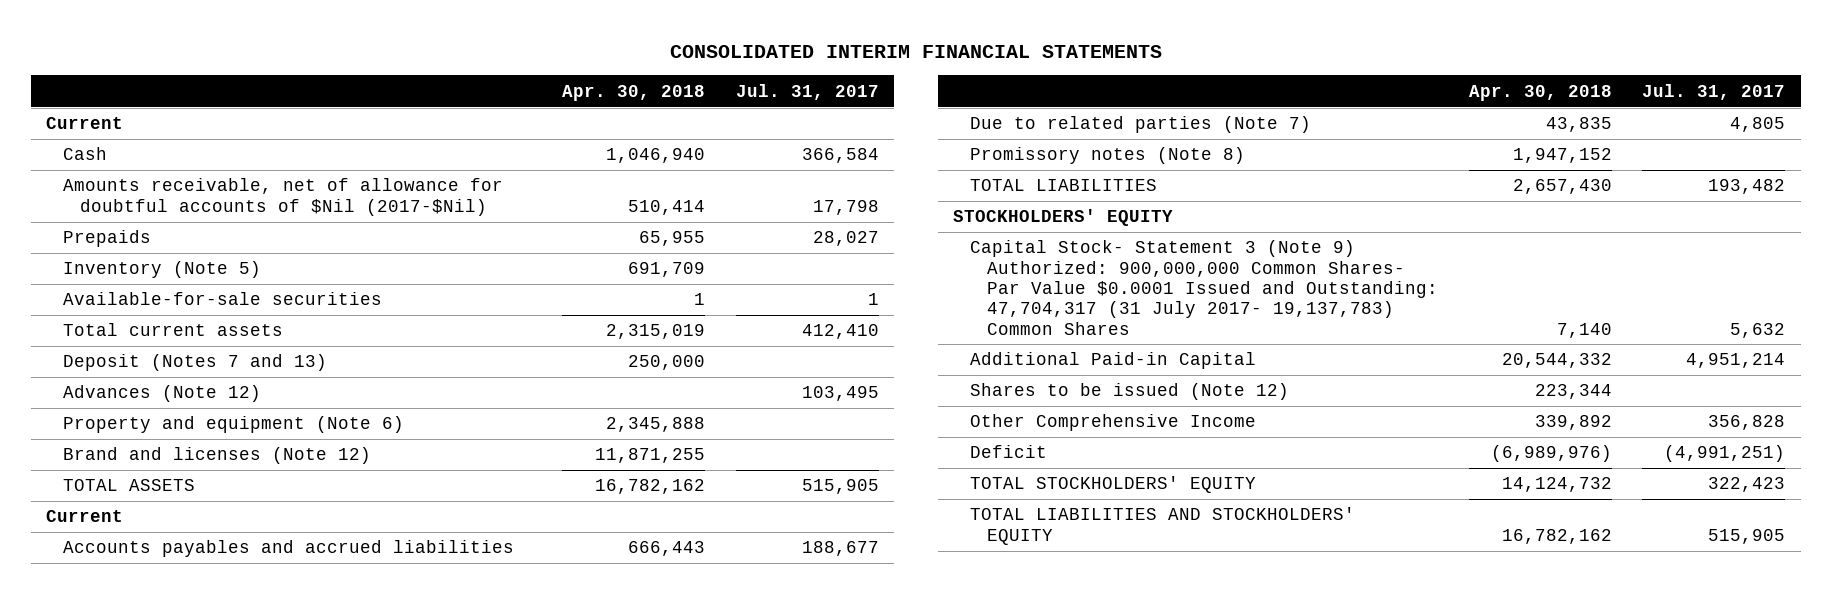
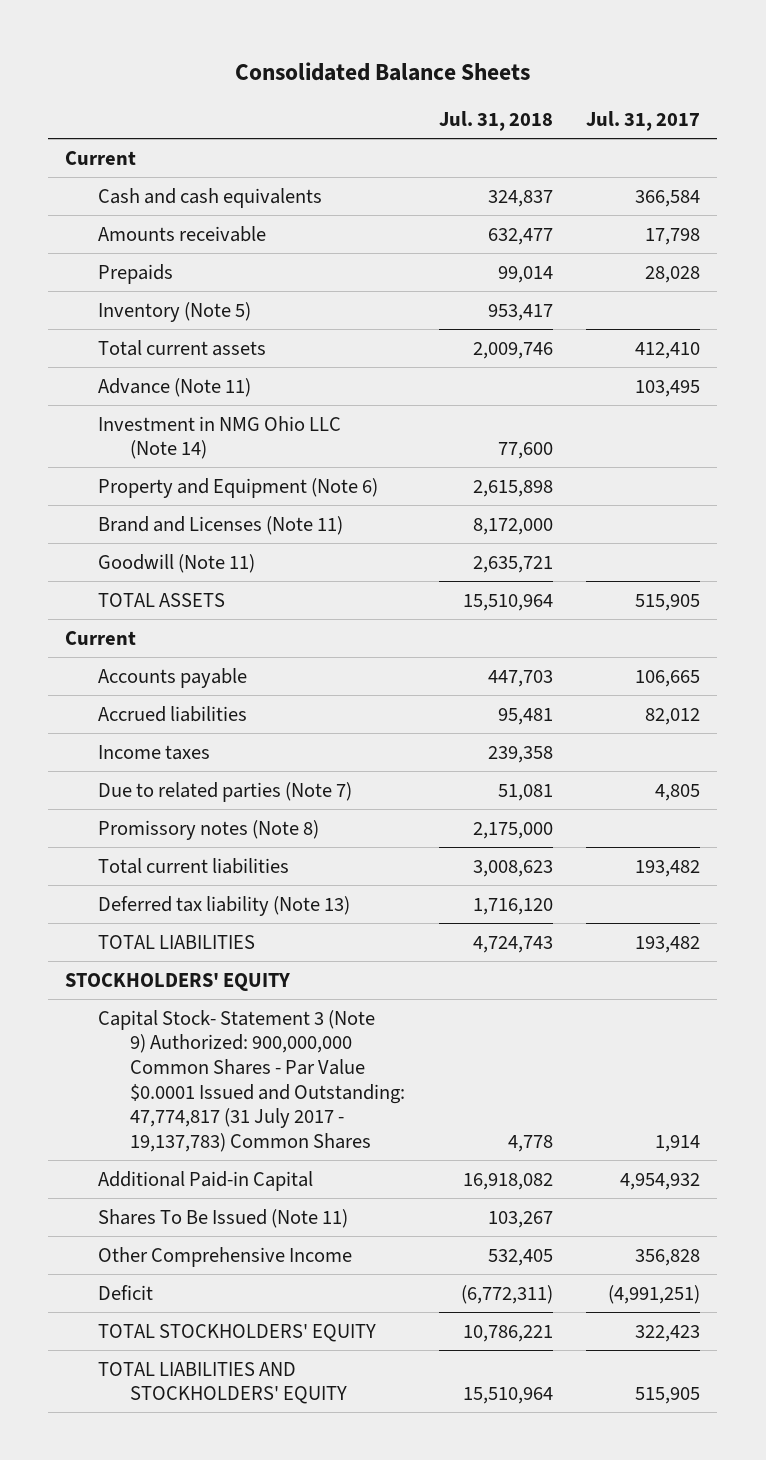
[669,44,1162,58] CONSOLIDATED INTERIM FINANCIAL STATEMENTS -> [234,62,530,82] Consolidated Balance Sheets
[561,84,705,101] Apr. 30, 2018 -> none
none -> [438,111,553,132] Jul. 31, 2018
[62,147,107,161] Cash -> [97,187,322,208] Cash and cash equivalents
[62,178,503,216] Amounts receivable, net of allowance for doubtful accounts of $Nil (2017-$Nil) -> [97,225,266,242] Amounts receivable
[812,231,879,247] 28,027 -> [645,265,701,283] 28,028
[62,292,382,306] Available-for-sale securities -> none
[62,354,327,372] Deposit (Notes 7 and 13) -> none
[62,385,261,403] Advances (Note 12) -> [97,377,251,397] Advance (Note 11)
none -> [97,415,341,460] Investment in NMG Ohio LLC (Note 14)
[62,416,404,434] Property and equipment (Note 6) -> [97,477,378,498] Property and Equipment (Note 6)
[62,447,371,465] Brand and licenses (Note 12) -> [97,515,343,535] Brand and Licenses (Note 11)
none -> [97,553,255,573] Goodwill (Note 11)
[62,540,514,558] Accounts payables and accrued liabilities -> none
none -> [97,667,247,688] Accounts payable
none -> [97,705,247,722] Accrued liabilities
none -> [97,744,210,760] Income taxes
none -> [97,857,289,874] Total current liabilities
none -> [97,895,350,916] Deferred tax liability (Note 13)
[969,240,1438,335] Capital Stock- Statement 3 (Note 9) Authorized: 900,000,000 Common Shares- Par Value $0.0001 Issued and Outstanding: 47,704,317 (31 July 2017- 19,137,783) Common Shares -> [97,1009,405,1153] Capital Stock- Statement 3 (Note 9) Authorized: 900,000,000 Common Shares - Par Value $0.0001 Issued and Outstanding: 47,774,817 (31 July 2017 - 19,137,783) Common Shares
[1730,322,1786,338] 5,632 -> [655,1135,701,1153] 1,914
[1686,353,1786,369] 4,951,214 -> [620,1172,701,1190] 4,954,932
[969,383,1289,401] Shares to be issued (Note 12) -> [97,1208,348,1228] Shares To Be Issued (Note 11)

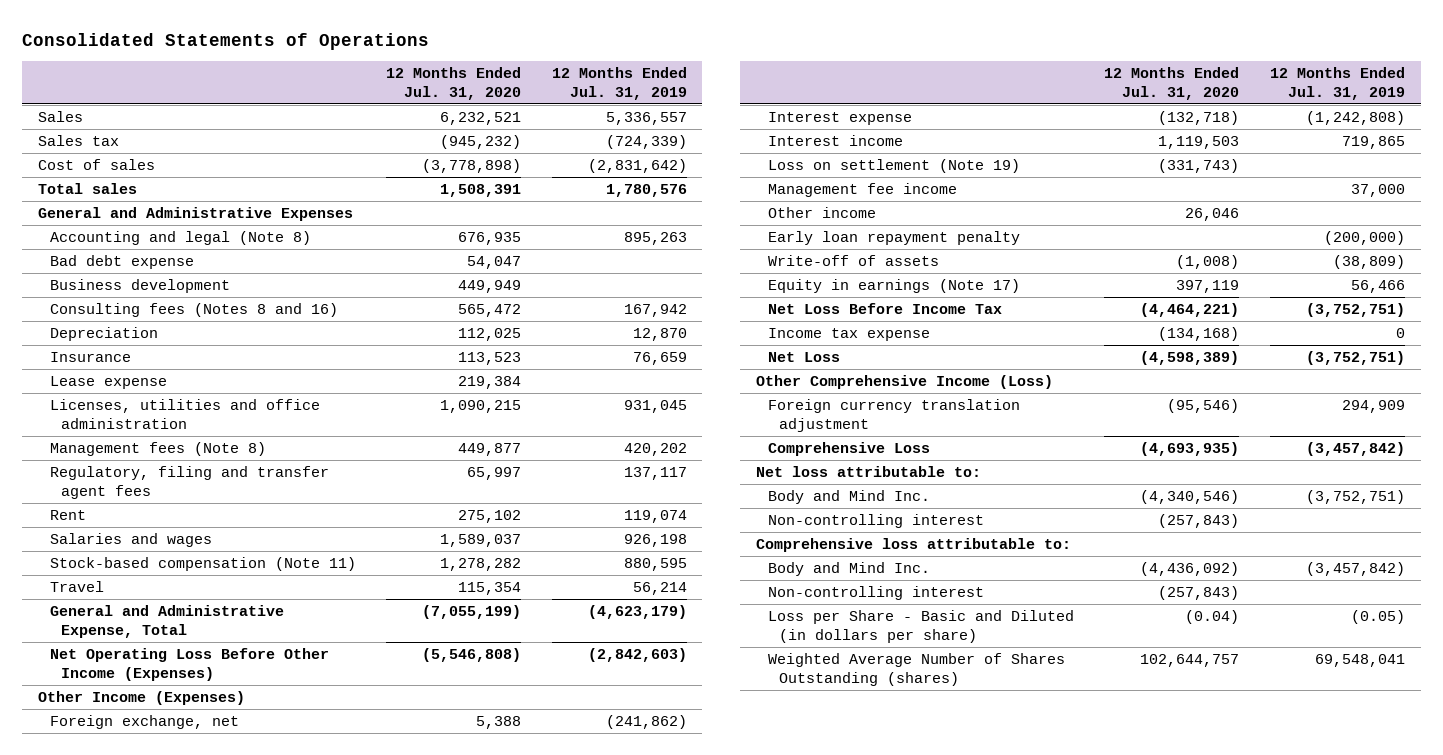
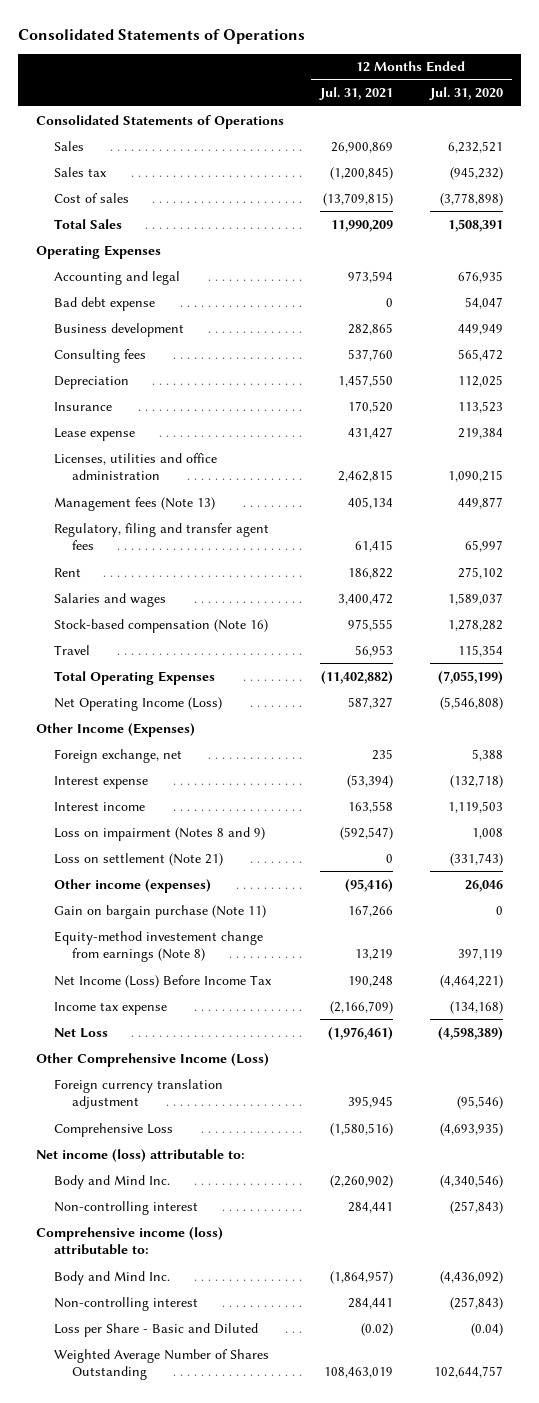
[552,67,688,100] 12 Months Ended Jul. 31, 2019 -> none
none -> [319,87,394,101] Jul. 31, 2021
none -> [35,114,284,129] Consolidated Statements of Operations
[37,183,137,195] Total sales -> [53,218,122,229] Total Sales
[37,207,353,222] General and Administrative Expenses -> [35,244,161,259] Operating Expenses
[49,231,311,246] Accounting and legal (Note 8) -> [53,270,180,285] Accounting and legal
[49,303,338,318] Consulting fees (Notes 8 and 16) -> [53,348,146,363] Consulting fees
[49,442,266,457] Management fees (Note 8) -> [53,496,215,511] Management fees (Note 13)
[49,557,356,572] Stock-based compensation (Note 11) -> [53,618,268,633] Stock-based compensation (Note 16)
[49,605,284,638] General and Administrative Expense, Total -> [53,670,215,685] Total Operating Expenses
[49,648,329,681] Net Operating Loss Before Other Income (Expenses) -> [53,696,222,711] Net Operating Income (Loss)
[767,183,957,198] Management fee income -> none
[767,231,1020,246] Early loan repayment penalty -> none
[767,255,939,267] Write-off of assets -> none
none -> [53,826,265,841] Loss on impairment (Notes 8 and 9)
[767,159,1020,174] Loss on settlement (Note 19) -> [53,852,223,866] Loss on settlement (Note 21)
[767,207,876,219] Other income -> [53,878,211,893] Other income (expenses)
none -> [53,904,266,919] Gain on bargain purchase (Note 11)
[767,279,1020,294] Equity in earnings (Note 17) -> [53,930,263,963] Equity-method investement change from earnings (Note 8)
[767,303,1002,315] Net Loss Before Income Tax -> [53,974,272,988] Net Income (Loss) Before Income Tax
[755,466,981,478] Net loss attributable to: -> [35,1148,245,1162] Net income (loss) attributable to:
[755,538,1071,553] Comprehensive loss attributable to: -> [35,1226,223,1256] Comprehensive income (loss) attributable to:
[767,610,1074,643] Loss per Share - Basic and Diluted (in dollars per share) -> [53,1322,258,1337] Loss per Share - Basic and Diluted
[767,653,1065,686] Weighted Average Number of Shares Outstanding (shares) -> [53,1348,269,1381] Weighted Average Number of Shares Outstanding

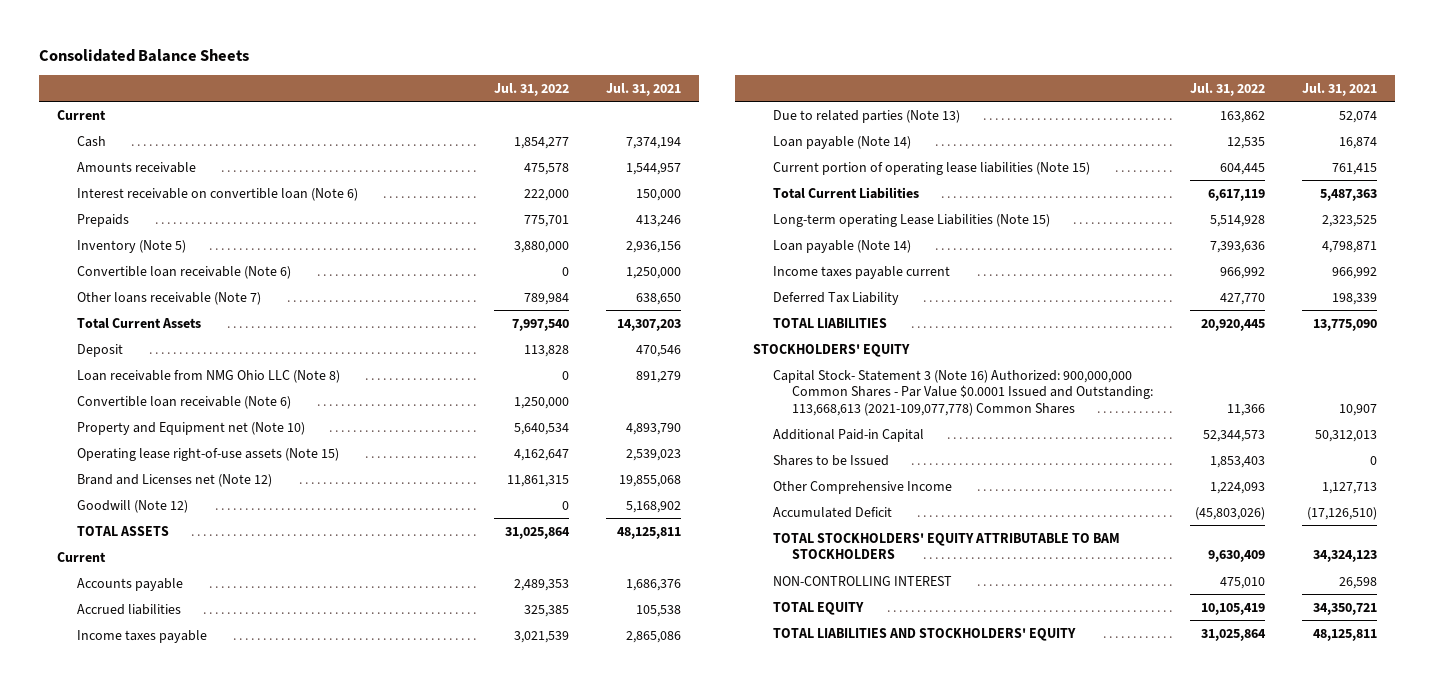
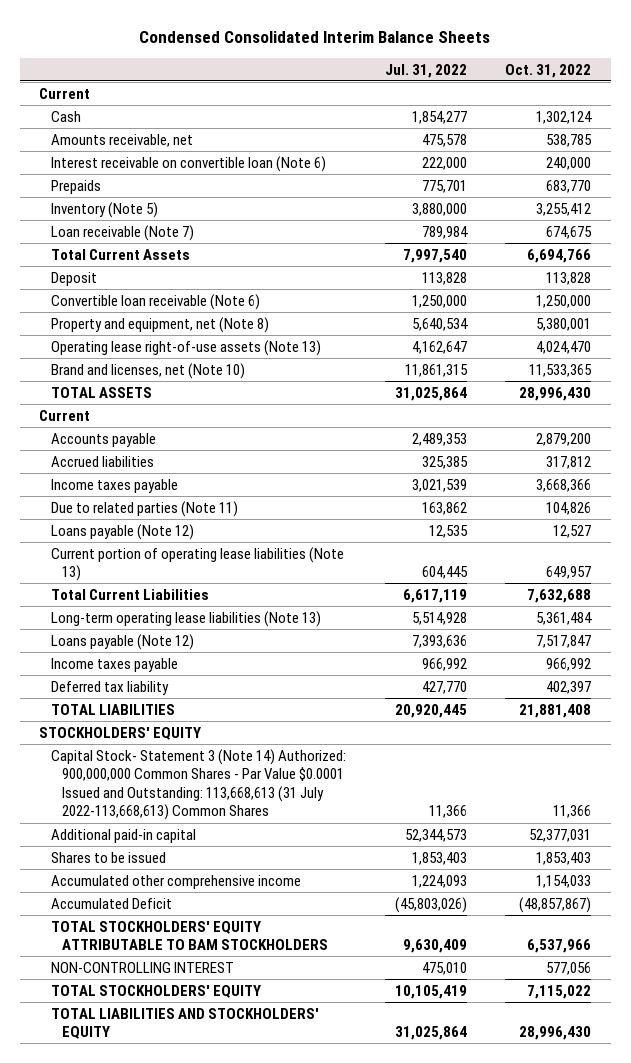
[38,48,249,62] Consolidated Balance Sheets -> [139,31,491,44] Condensed Consolidated Interim Balance Sheets
[606,82,682,96] Jul. 31, 2021 -> none
none -> [505,63,592,78] Oct. 31, 2022
[76,161,196,173] Amounts receivable -> [50,133,193,147] Amounts receivable, net
[76,265,291,279] Convertible loan receivable (Note 6) -> none
[76,291,261,305] Other loans receivable (Note 7) -> [50,224,194,241] Loan receivable (Note 7)
[76,369,340,383] Loan receivable from NMG Ohio LLC (Note 8) -> none
[76,499,188,513] Goodwill (Note 12) -> none
[76,421,305,435] Property and Equipment net (Note 10) -> [50,316,269,333] Property and equipment, net (Note 8)
[76,447,339,461] Operating lease right-of-use assets (Note 15) -> [50,339,321,356] Operating lease right-of-use assets (Note 13)
[76,473,272,487] Brand and Licenses net (Note 12) -> [50,362,245,379] Brand and licenses, net (Note 10)
[772,109,960,123] Due to related parties (Note 13) -> [50,500,238,517] Due to related parties (Note 11)
[772,135,911,149] Loan payable (Note 14) -> [50,523,194,540] Loans payable (Note 12)
[772,161,1090,175] Current portion of operating lease liabilities (Note 15) -> [50,546,344,582] Current portion of operating lease liabilities (Note 13)
[772,213,1050,227] Long-term operating Lease Liabilities (Note 15) -> [50,610,321,627] Long-term operating lease liabilities (Note 13)
[772,239,911,253] Loan payable (Note 14) -> [50,633,194,650] Loans payable (Note 12)
[772,265,950,279] Income taxes payable current -> [50,657,178,672] Income taxes payable
[772,291,899,305] Deferred Tax Liability -> [50,680,169,695] Deferred tax liability
[772,369,1154,416] Capital Stock- Statement 3 (Note 16) Authorized: 900,000,000 Common Shares - Par Value $0.0001 Issued and Outstanding: 113,668,613 (2021-109,077,778) Common Shares -> [50,748,346,821] Capital Stock- Statement 3 (Note 14) Authorized: 900,000,000 Common Shares - Par Value $0.0001 Issued and Outstanding: 113,668,613 (31 July 2022-113,668,613) Common Shares
[772,428,924,442] Additional Paid-in Capital -> [50,828,196,843] Additional paid-in capital
[772,454,889,466] Shares to be Issued -> [50,851,166,863] Shares to be issued
[772,480,952,494] Other Comprehensive Income -> [50,874,301,889] Accumulated other comprehensive income
[772,601,864,615] TOTAL EQUITY -> [50,984,261,998] TOTAL STOCKHOLDERS' EQUITY

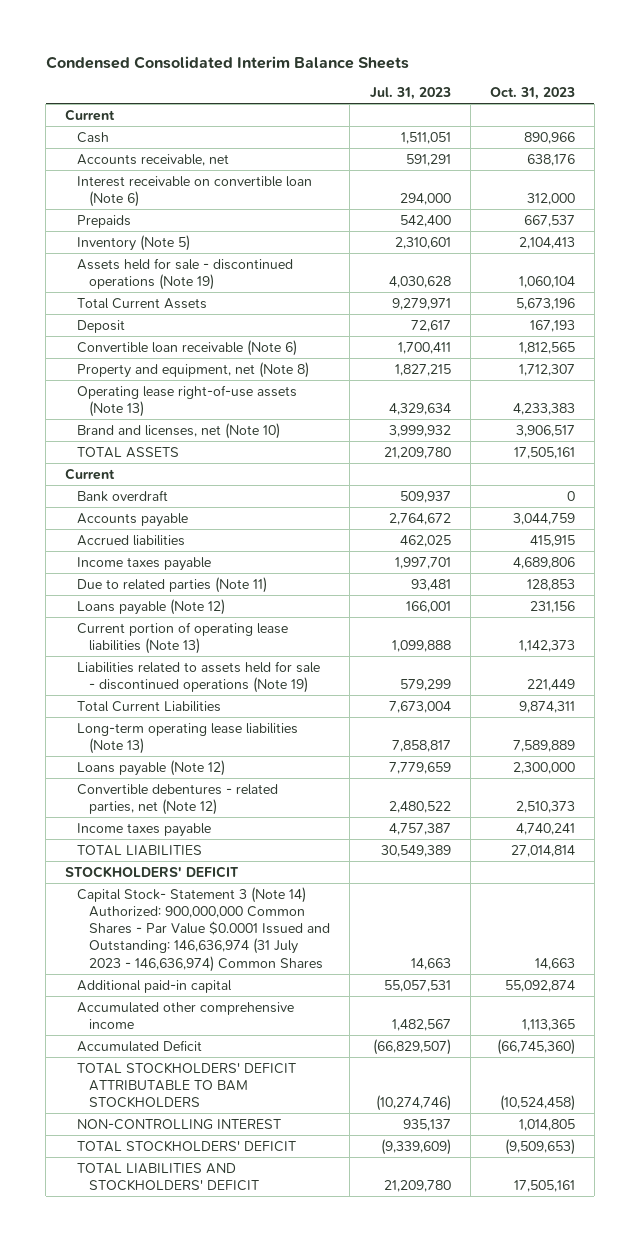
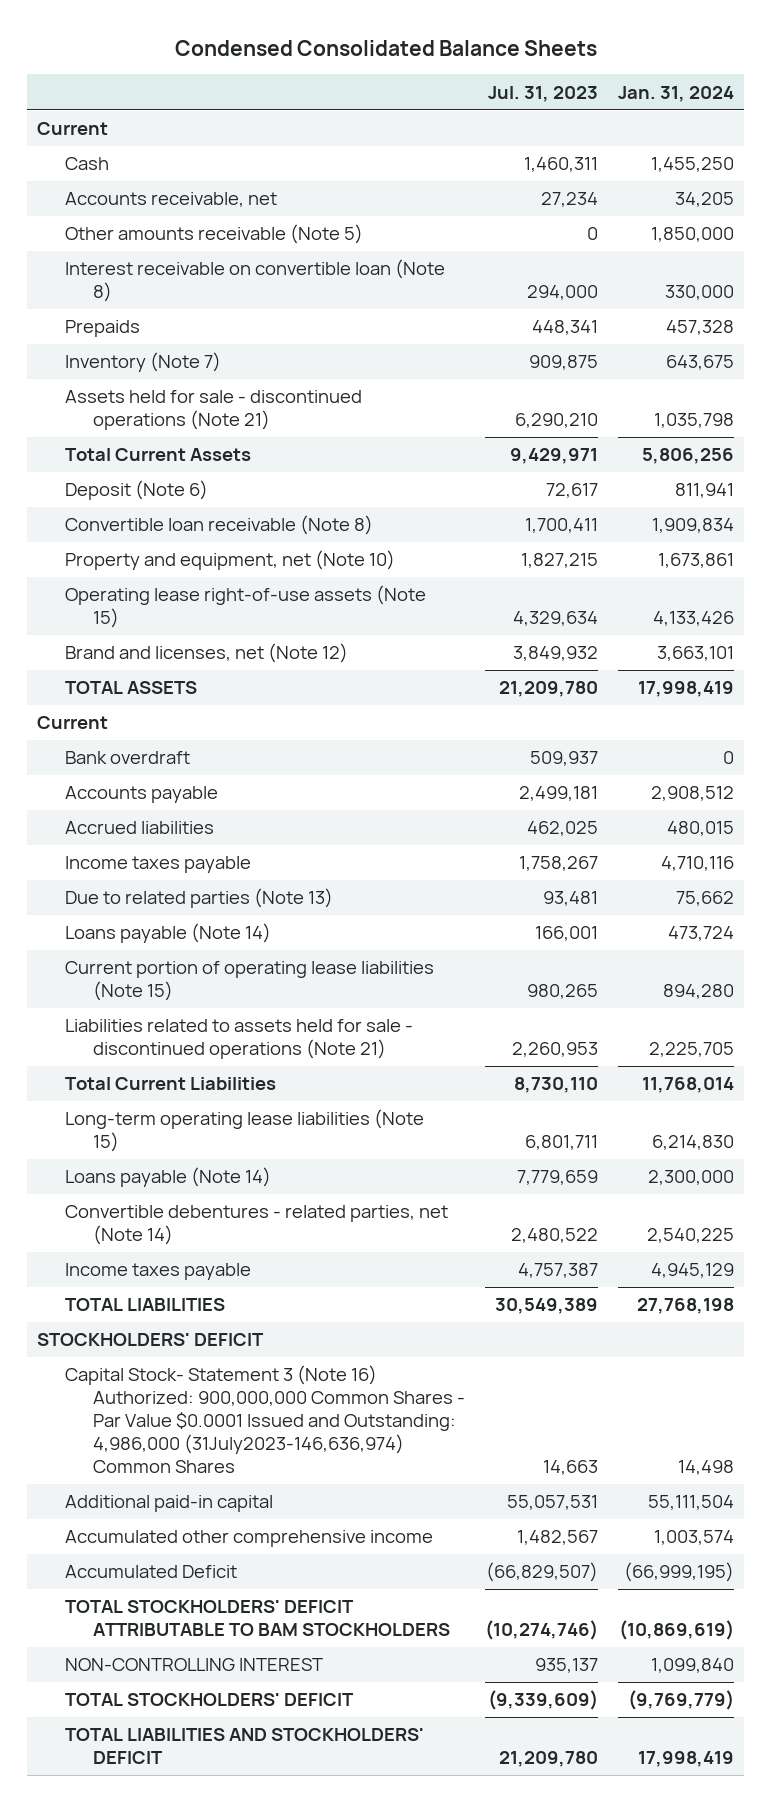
[45,55,409,69] Condensed Consolidated Interim Balance Sheets -> [174,39,597,56] Condensed Consolidated Balance Sheets
[489,87,575,101] Oct. 31, 2023 -> none
none -> [617,85,734,102] Jan. 31, 2024
[400,131,451,144] 1,511,051 -> [523,157,598,173] 1,460,311
[405,153,451,166] 591,291 -> [540,192,598,208] 27,234
none -> [64,224,363,245] Other amounts receivable (Note 5)
[77,175,313,207] Interest receivable on convertible loan (Note 6) -> [64,259,445,303] Interest receivable on convertible loan (Note 8)
[399,214,451,227] 542,400 -> [531,320,598,336] 448,341
[77,234,191,251] Inventory (Note 5) -> [64,352,221,373] Inventory (Note 7)
[394,236,451,249] 2,310,601 -> [528,355,598,371] 909,875
[77,257,294,290] Assets held for sale - discontinued operations (Note 19) -> [64,390,362,431] Assets held for sale - discontinued operations (Note 21)
[388,275,451,288] 4,030,628 -> [514,413,598,429] 6,290,210
[391,297,451,310] 9,279,971 -> [509,448,598,465] 9,429,971
[77,319,126,333] Deposit -> [64,480,208,501] Deposit (Note 6)
[77,339,298,356] Convertible loan receivable (Note 6) -> [64,515,373,536] Convertible loan receivable (Note 8)
[77,361,310,378] Property and equipment, net (Note 8) -> [64,550,395,571] Property and equipment, net (Note 10)
[77,384,298,417] Operating lease right-of-use assets (Note 13) -> [64,585,426,629] Operating lease right-of-use assets (Note 15)
[77,422,281,439] Brand and licenses, net (Note 10) -> [64,643,348,664] Brand and licenses, net (Note 12)
[388,424,451,437] 3,999,932 -> [512,646,598,662] 3,849,932
[388,512,451,525] 2,764,672 -> [518,786,598,802] 2,499,181
[394,556,451,569] 1,997,701 -> [518,856,598,872] 1,758,267
[77,576,268,593] Due to related parties (Note 11) -> [64,888,333,909] Due to related parties (Note 13)
[77,598,226,615] Loans payable (Note 12) -> [64,923,271,944] Loans payable (Note 14)
[77,621,289,654] Current portion of operating lease liabilities (Note 13) -> [64,961,434,1002] Current portion of operating lease liabilities (Note 15)
[391,639,451,652] 1,099,888 -> [526,984,598,1000] 980,265
[77,660,321,693] Liabilities related to assets held for sale - discontinued operations (Note 19) -> [64,1019,413,1060] Liabilities related to assets held for sale - discontinued operations (Note 21)
[399,678,451,691] 579,299 -> [511,1042,598,1058] 2,260,953
[388,700,451,713] 7,673,004 -> [513,1077,598,1094] 8,730,110
[77,722,299,754] Long-term operating lease liabilities (Note 13) -> [64,1109,424,1153] Long-term operating lease liabilities (Note 15)
[391,739,451,752] 7,858,817 -> [524,1135,598,1151] 6,801,711
[77,759,226,776] Loans payable (Note 12) -> [64,1167,271,1188] Loans payable (Note 14)
[77,783,279,815] Convertible debentures - related parties, net (Note 12) -> [64,1205,448,1246] Convertible debentures - related parties, net (Note 14)
[77,886,331,972] Capital Stock- Statement 3 (Note 14) Authorized: 900,000,000 Common Shares - Par Value $0.0001 Issued and Outstanding: 146,636,974 (31 July 2023 - 146,636,974) Common Shares -> [64,1365,465,1473] Capital Stock- Statement 3 (Note 16) Authorized: 900,000,000 Common Shares - Par Value $0.0001 Issued and Outstanding: 4,986,000 (31July2023-146,636,974) Common Shares

